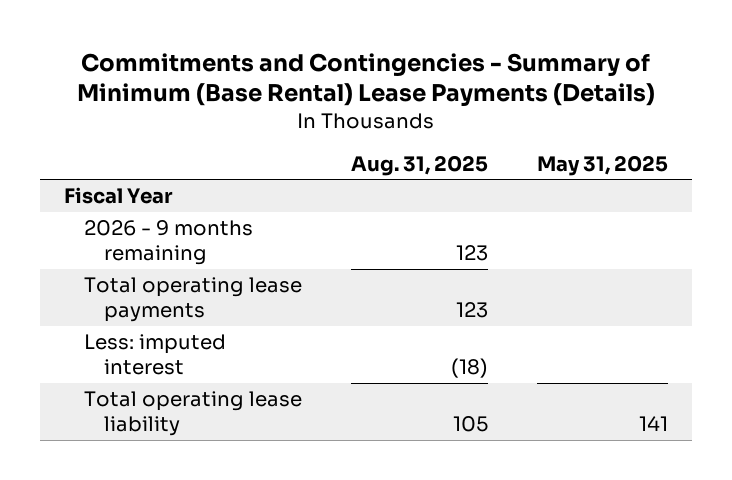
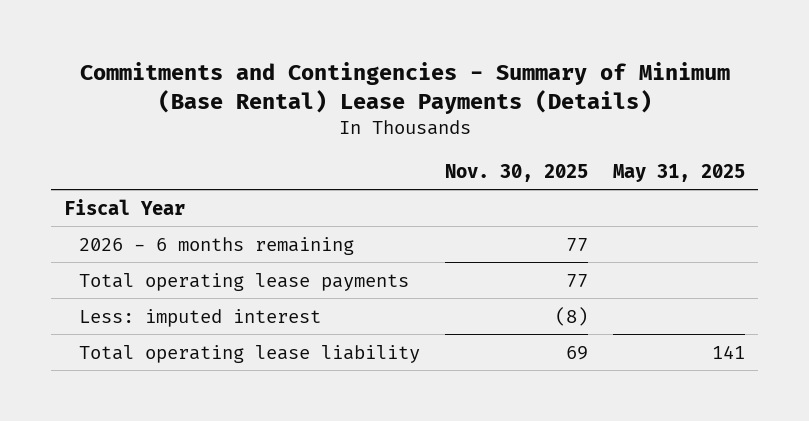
[350,154,488,176] Aug. 31, 2025 -> none
none -> [445,163,589,182] Nov. 30, 2025
[84,219,254,266] 2026 - 9 months remaining -> [79,236,355,255] 2026 - 6 months remaining

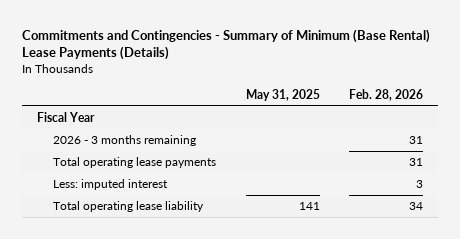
[445,163,589,182] Nov. 30, 2025 -> none
none -> [349,88,424,101] Feb. 28, 2026
[79,236,355,255] 2026 - 6 months remaining -> [53,135,197,147] 2026 - 3 months remaining

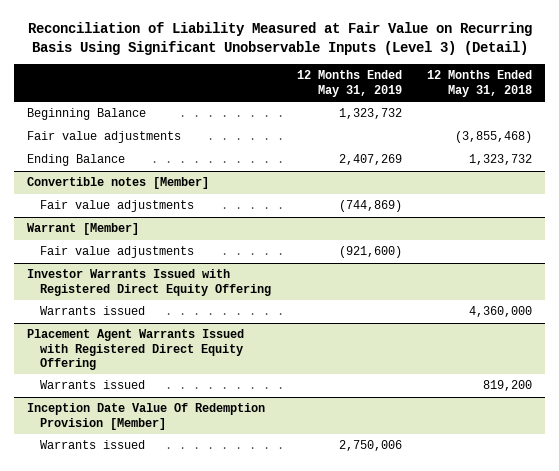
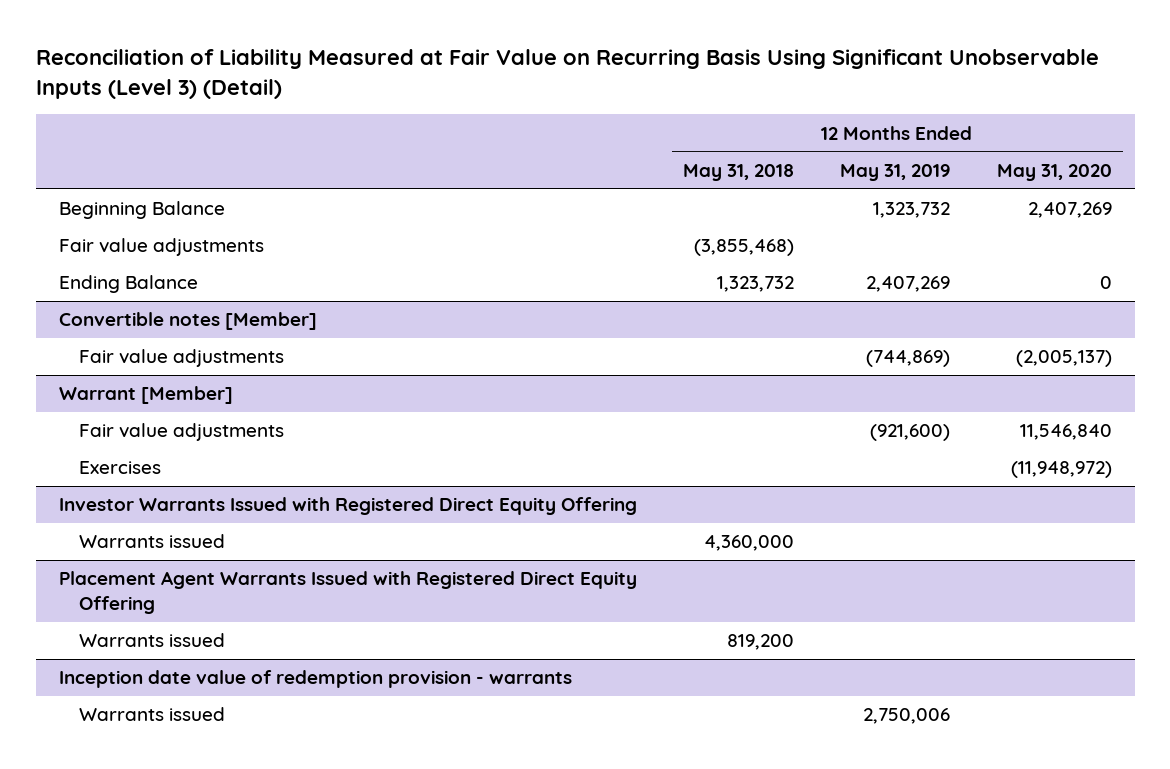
none -> [996,163,1112,181] May 31, 2020
none -> [78,461,161,475] Exercises
[26,403,265,430] Inception Date Value Of Redemption Provision [Member] -> [58,670,572,689] Inception date value of redemption provision - warrants

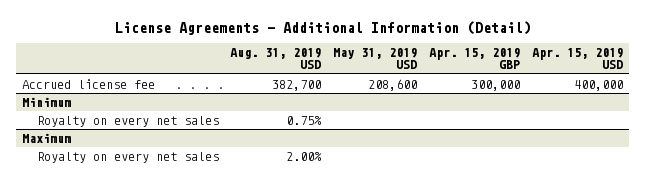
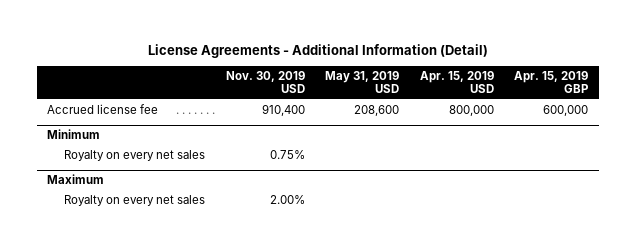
[230,47,322,70] Aug. 31, 2019 USD -> none
none -> [225,70,305,94] Nov. 30, 2019 USD
[471,79,521,91] 300,000 -> [543,104,589,116] 600,000
[573,79,623,91] 400,000 -> [448,104,494,116] 800,000

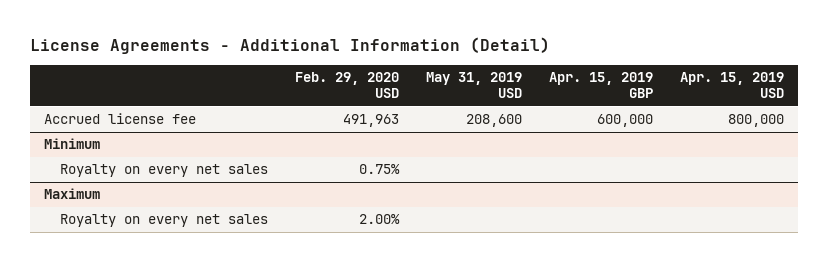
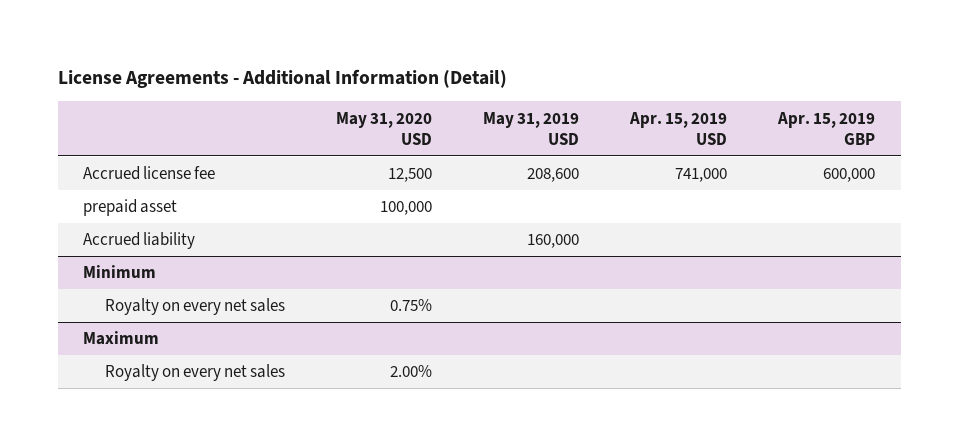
[294,71,399,99] Feb. 29, 2020 USD -> none
none -> [336,111,433,145] May 31, 2020 USD
[728,114,785,128] 800,000 -> [675,168,728,183] 741,000
none -> [83,199,178,217] prepaid asset
none -> [83,232,196,250] Accrued liability

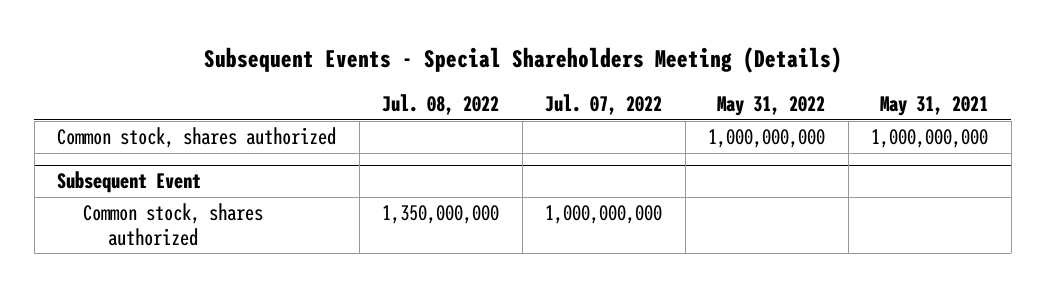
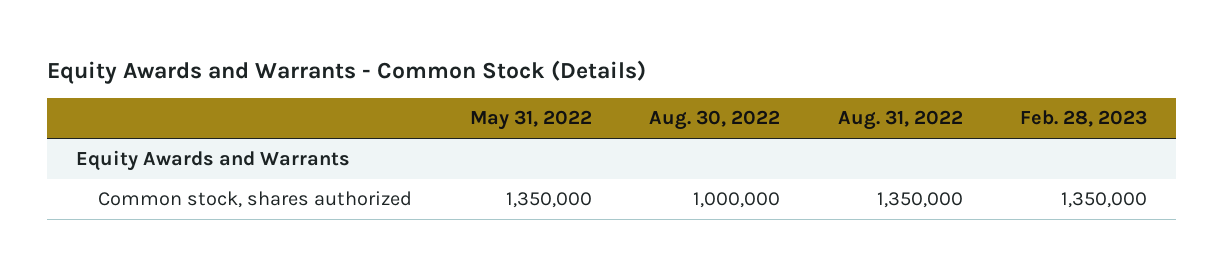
[203,46,842,73] Subsequent Events - Special Shareholders Meeting (Details) -> [46,59,646,84] Equity Awards and Warrants - Common Stock (Details)
[382,93,500,115] Jul. 08, 2022 -> none
[545,93,663,115] Jul. 07, 2022 -> none
[880,95,989,116] May 31, 2021 -> none
none -> [649,110,781,131] Aug. 30, 2022
none -> [837,110,963,131] Aug. 31, 2022
none -> [1020,110,1148,128] Feb. 28, 2023
[57,171,202,194] Subsequent Event -> none
[82,203,263,246] Common stock, shares authorized -> none
none -> [75,150,350,172] Equity Awards and Warrants
[708,129,826,149] 1,000,000,000 -> [505,192,592,209] 1,350,000

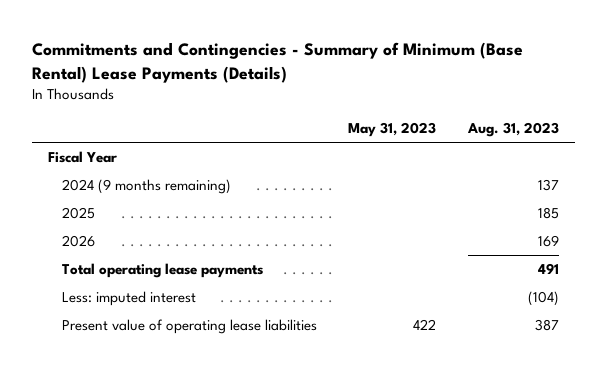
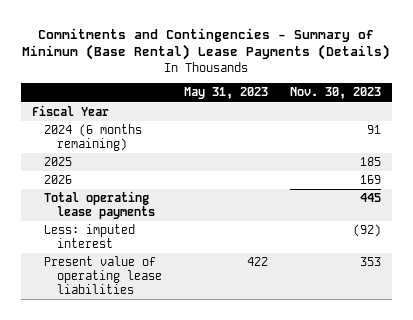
[466,122,559,138] Aug. 31, 2023 -> none
none -> [289,87,381,100] Nov. 30, 2023
[61,179,231,195] 2024 (9 months remaining) -> [44,124,143,152] 2024 (6 months remaining)

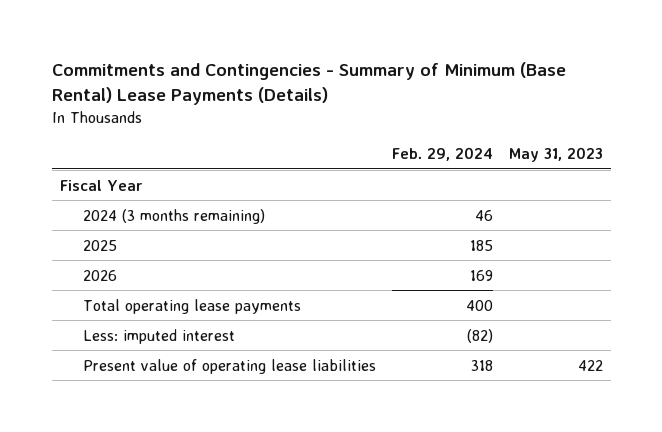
[289,87,381,100] Nov. 30, 2023 -> none
none -> [391,147,493,162] Feb. 29, 2024
[44,124,143,152] 2024 (6 months remaining) -> [82,208,265,224] 2024 (3 months remaining)

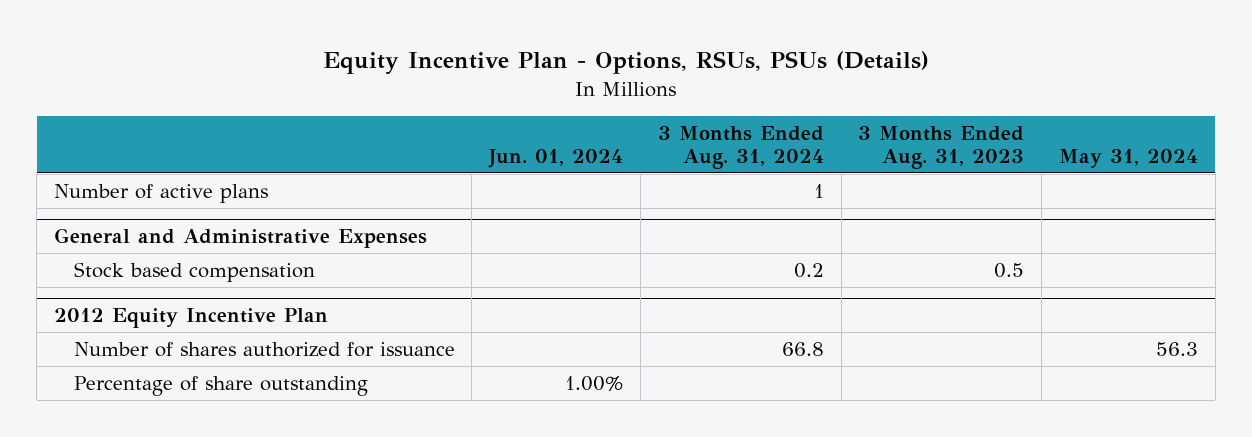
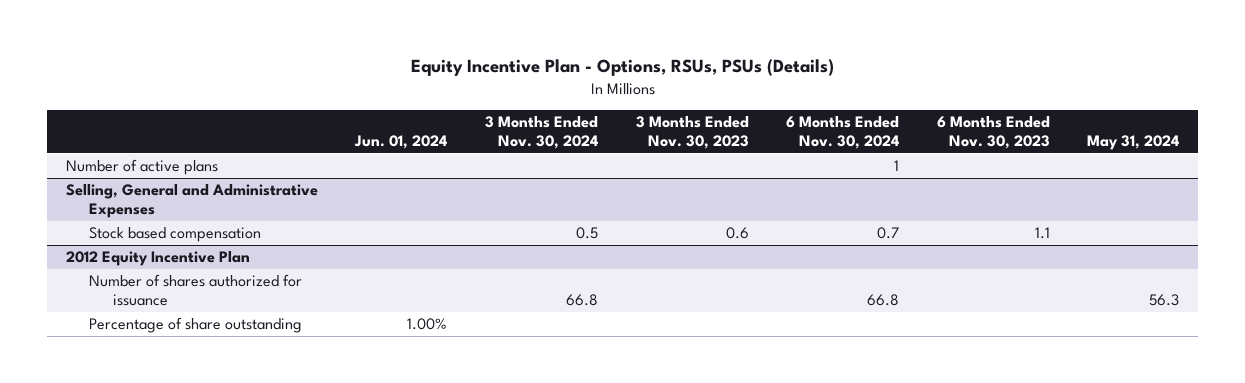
[657,125,824,170] 3 Months Ended Aug. 31, 2024 -> none
[858,125,1025,170] 3 Months Ended Aug. 31, 2023 -> none
none -> [484,116,598,149] 3 Months Ended Nov. 30, 2024
none -> [635,116,749,149] 3 Months Ended Nov. 30, 2023
none -> [786,116,900,149] 6 Months Ended Nov. 30, 2024
none -> [936,116,1050,149] 6 Months Ended Nov. 30, 2023
[54,228,428,249] General and Administrative Expenses -> [65,184,318,219] Selling, General and Administrative Expenses

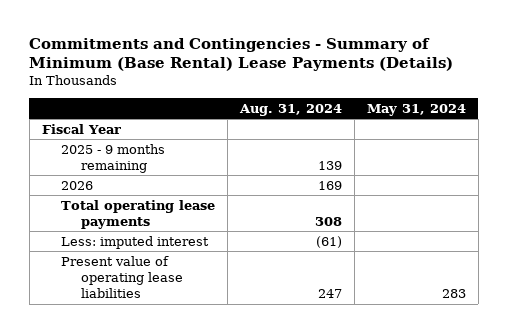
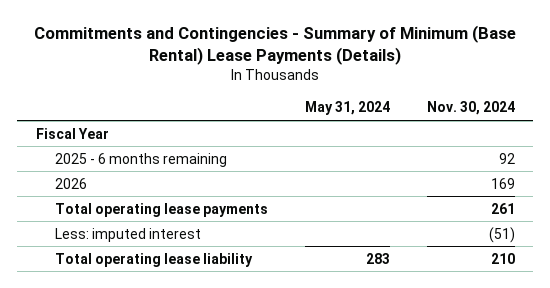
[239,103,343,116] Aug. 31, 2024 -> none
none -> [426,101,515,116] Nov. 30, 2024
[61,143,166,173] 2025 - 9 months remaining -> [55,152,228,167] 2025 - 6 months remaining
[61,255,184,299] Present value of operating lease liabilities -> [55,252,254,267] Total operating lease liability

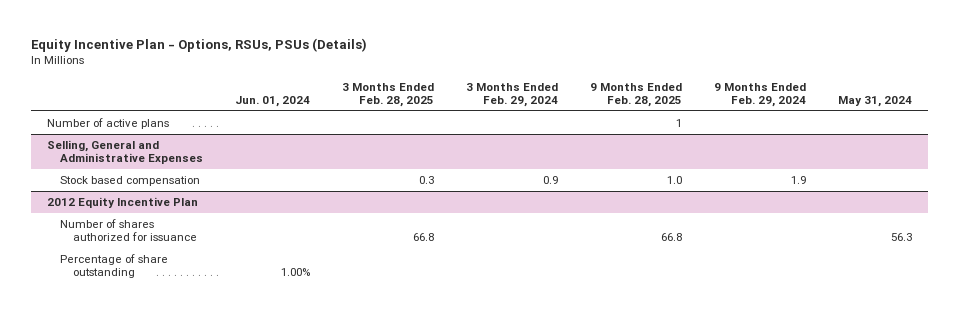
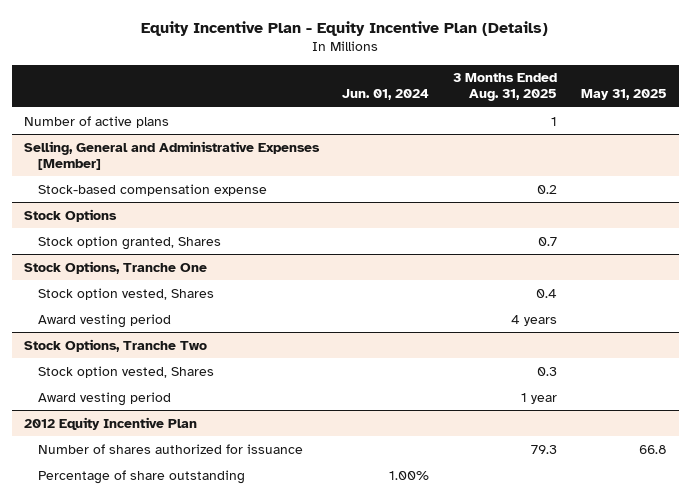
[30,37,367,52] Equity Incentive Plan - Options, RSUs, PSUs (Details) -> [141,20,549,36] Equity Incentive Plan - Equity Incentive Plan (Details)
[341,82,434,107] 3 Months Ended Feb. 28, 2025 -> none
[465,82,558,107] 3 Months Ended Feb. 29, 2024 -> none
[589,82,682,107] 9 Months Ended Feb. 28, 2025 -> none
[713,82,806,107] 9 Months Ended Feb. 29, 2024 -> none
[837,95,912,107] May 31, 2024 -> none
none -> [453,73,558,102] 3 Months Ended Aug. 31, 2025
none -> [580,89,667,101] May 31, 2025
[46,139,204,165] Selling, General and Administrative Expenses -> [23,140,320,170] Selling, General and Administrative Expenses [Member]
[60,175,201,186] Stock based compensation -> [37,183,267,196] Stock-based compensation expense
none -> [23,208,117,222] Stock Options
none -> [37,235,221,250] Stock option granted, Shares
none -> [23,260,207,274] Stock Options, Tranche One
none -> [37,287,214,300] Stock option vested, Shares
none -> [37,313,171,328] Award vesting period
none -> [23,338,207,352] Stock Options, Tranche Two
none -> [37,365,214,378] Stock option vested, Shares
none -> [37,391,171,406] Award vesting period

